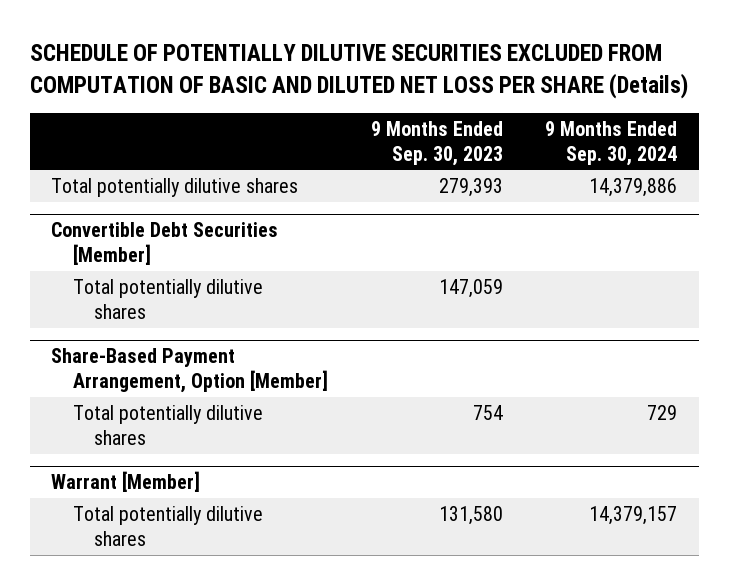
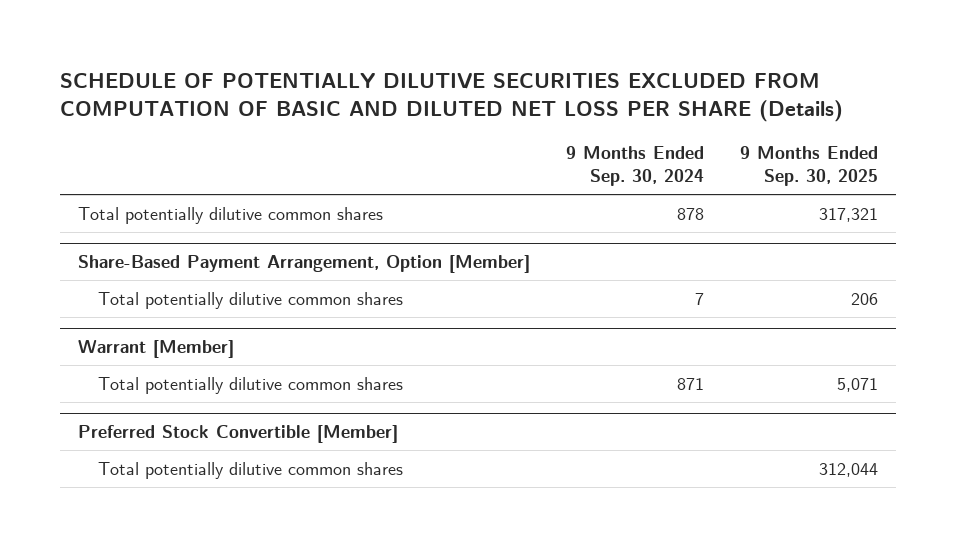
[370,120,503,166] 9 Months Ended Sep. 30, 2023 -> none
none -> [739,146,878,187] 9 Months Ended Sep. 30, 2025
[51,222,279,266] Convertible Debt Securities [Member] -> none
[72,279,263,319] Total potentially dilutive shares -> none
[51,178,299,198] Total potentially dilutive shares -> [77,206,383,224] Total potentially dilutive common shares
[589,178,678,198] 14,379,886 -> [676,207,704,220] 878
[72,405,263,445] Total potentially dilutive shares -> [97,291,403,309] Total potentially dilutive common shares
[647,405,678,421] 729 -> [694,292,704,305] 7
[72,506,263,546] Total potentially dilutive shares -> [97,376,403,394] Total potentially dilutive common shares
[589,506,678,526] 14,379,157 -> [676,377,704,390] 871
none -> [77,425,398,444] Preferred Stock Convertible [Member]
none -> [97,461,403,479] Total potentially dilutive common shares

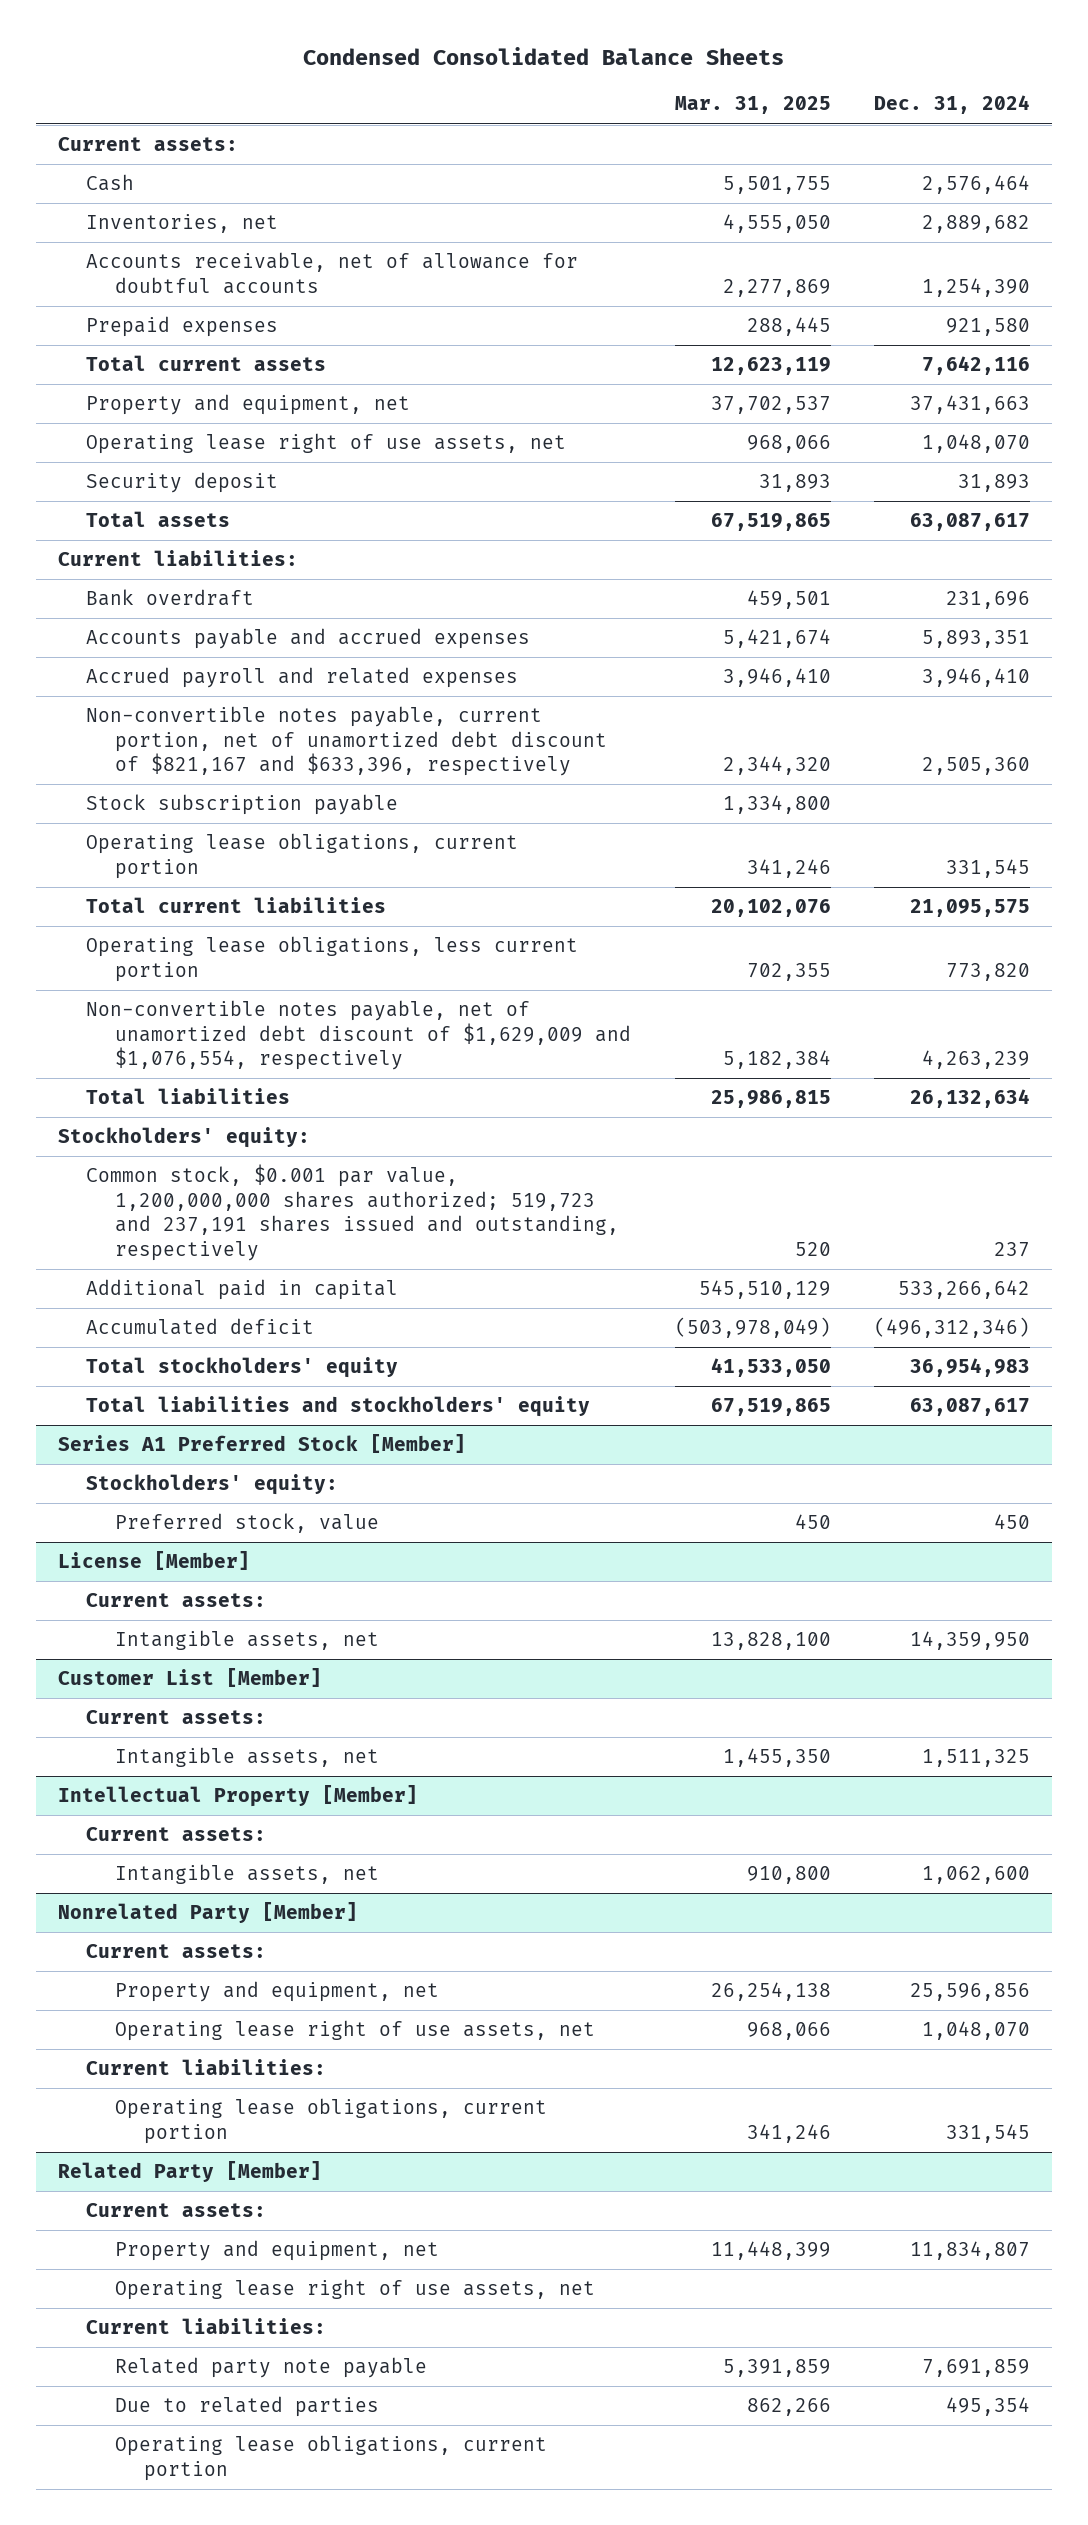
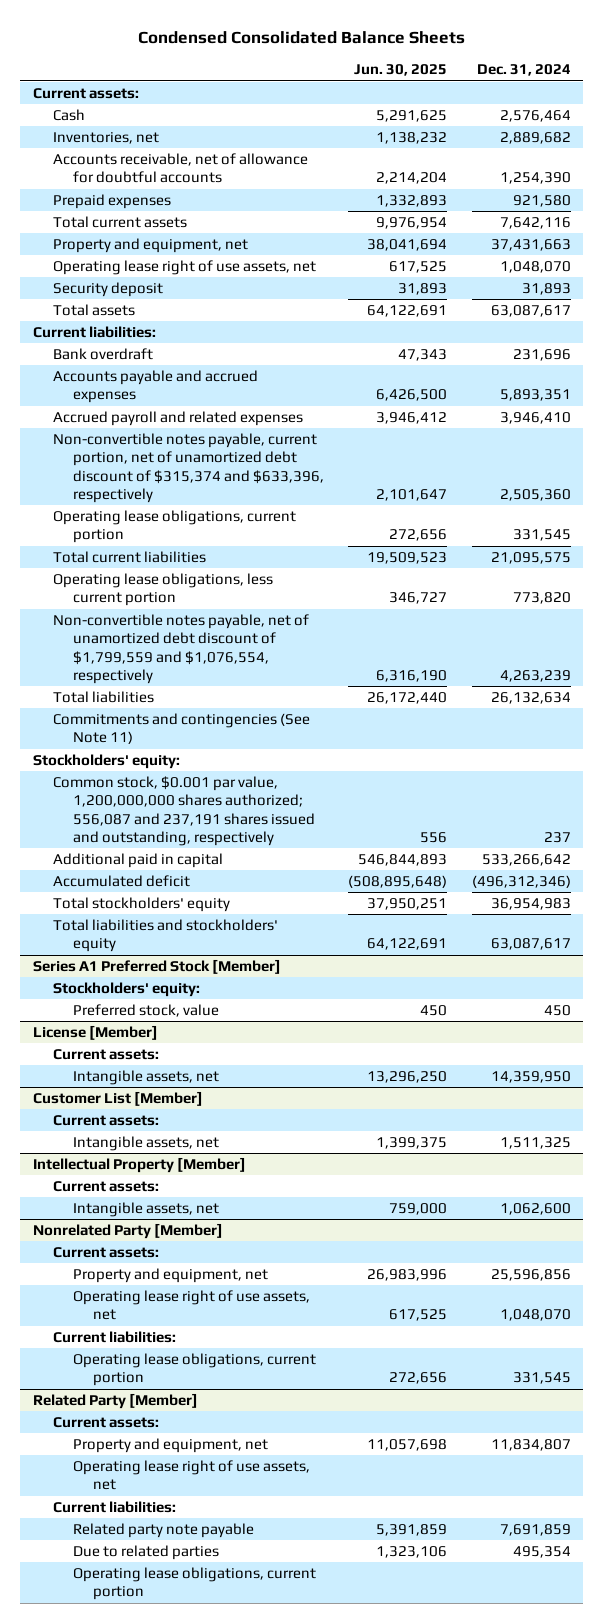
[674,96,831,115] Mar. 31, 2025 -> none
none -> [354,64,448,77] Jun. 30, 2025
[86,794,399,816] Stock subscription payable -> none
[86,706,607,777] Non-convertible notes payable, current portion, net of unamortized debt discount of $821,167 and $633,396, respectively -> [52,433,324,503] Non-convertible notes payable, current portion, net of unamortized debt discount of $315,374 and $633,396, respectively
[86,1000,631,1071] Non-convertible notes payable, net of unamortized debt discount of $1,629,009 and $1,076,554, respectively -> [52,614,309,684] Non-convertible notes payable, net of unamortized debt discount of $1,799,559 and $1,076,554, respectively
none -> [52,713,310,745] Commitments and contingencies (See Note 11)
[86,1164,619,1261] Common stock, $0.001 par value, 1,200,000,000 shares authorized; 519,723 and 237,191 shares issued and outstanding, respectively -> [52,776,315,846] Common stock, $0.001 par value, 1,200,000,000 shares authorized; 556,087 and 237,191 shares issued and outstanding, respectively

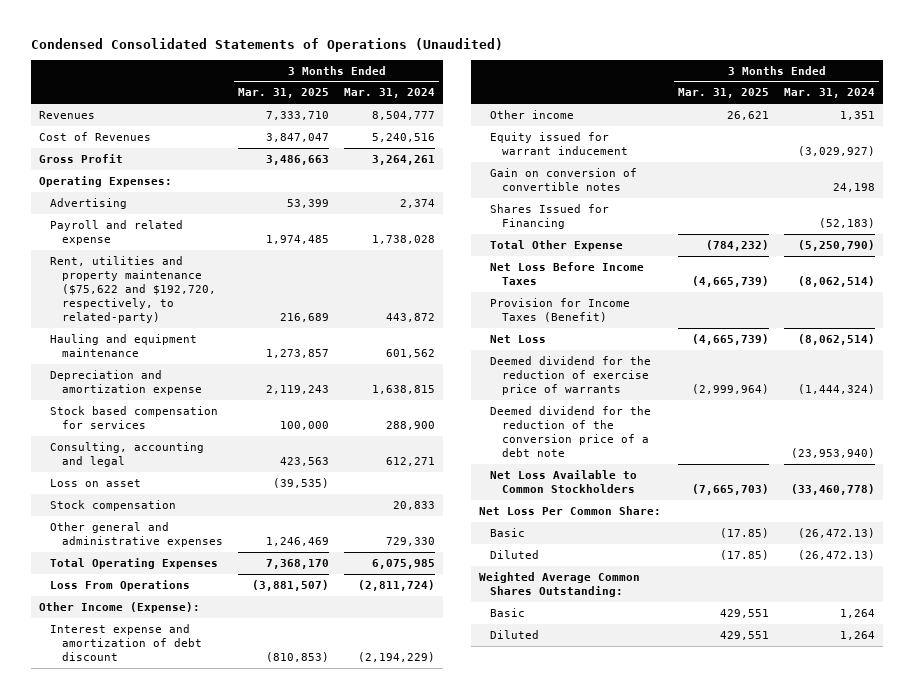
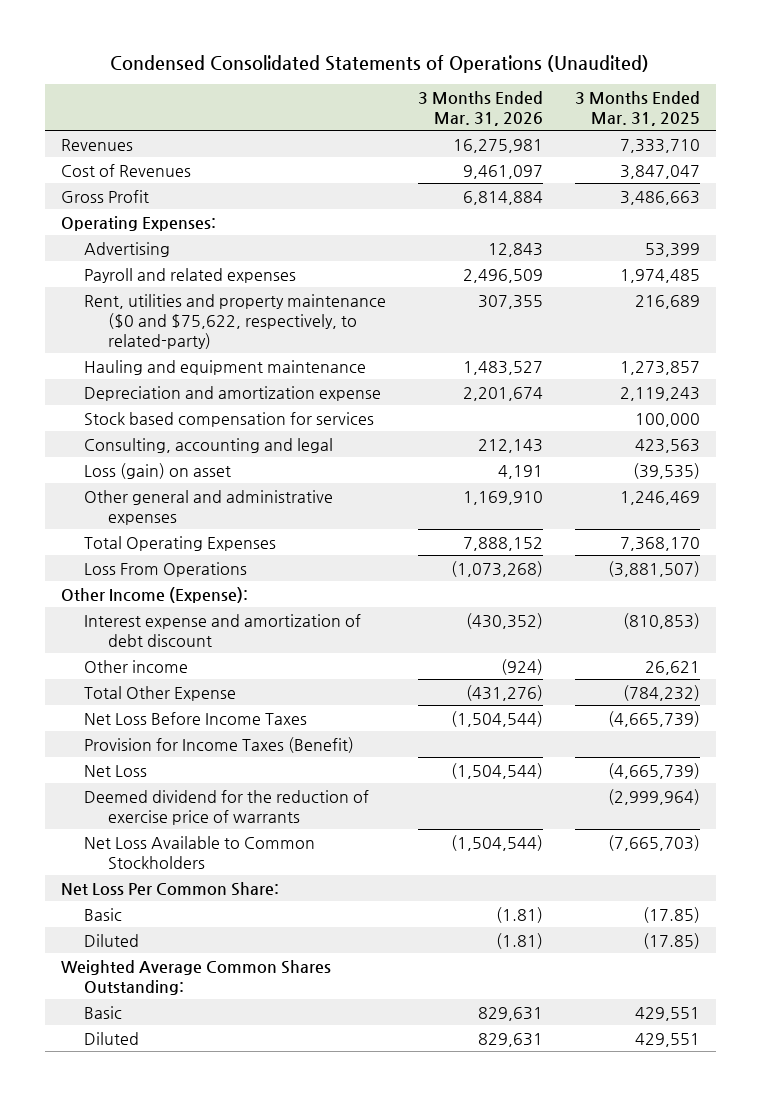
[344,88,436,99] Mar. 31, 2024 -> none
none -> [418,90,544,126] 3 Months Ended Mar. 31, 2026
[50,219,184,246] Payroll and related expense -> [84,267,297,283] Payroll and related expenses
[50,255,216,324] Rent, utilities and property maintenance ($75,622 and $192,720, respectively, to related-party) -> [84,293,387,349] Rent, utilities and property maintenance ($0 and $75,622, respectively, to related-party)
[50,499,177,511] Stock compensation -> none
[50,478,142,487] Loss on asset -> [84,462,232,479] Loss (gain) on asset
[490,131,628,156] Equity issued for warrant inducement -> none
[490,167,638,192] Gain on conversion of convertible notes -> none
[490,203,610,230] Shares Issued for Financing -> none
[490,405,652,458] Deemed dividend for the reduction of the conversion price of a debt note -> none

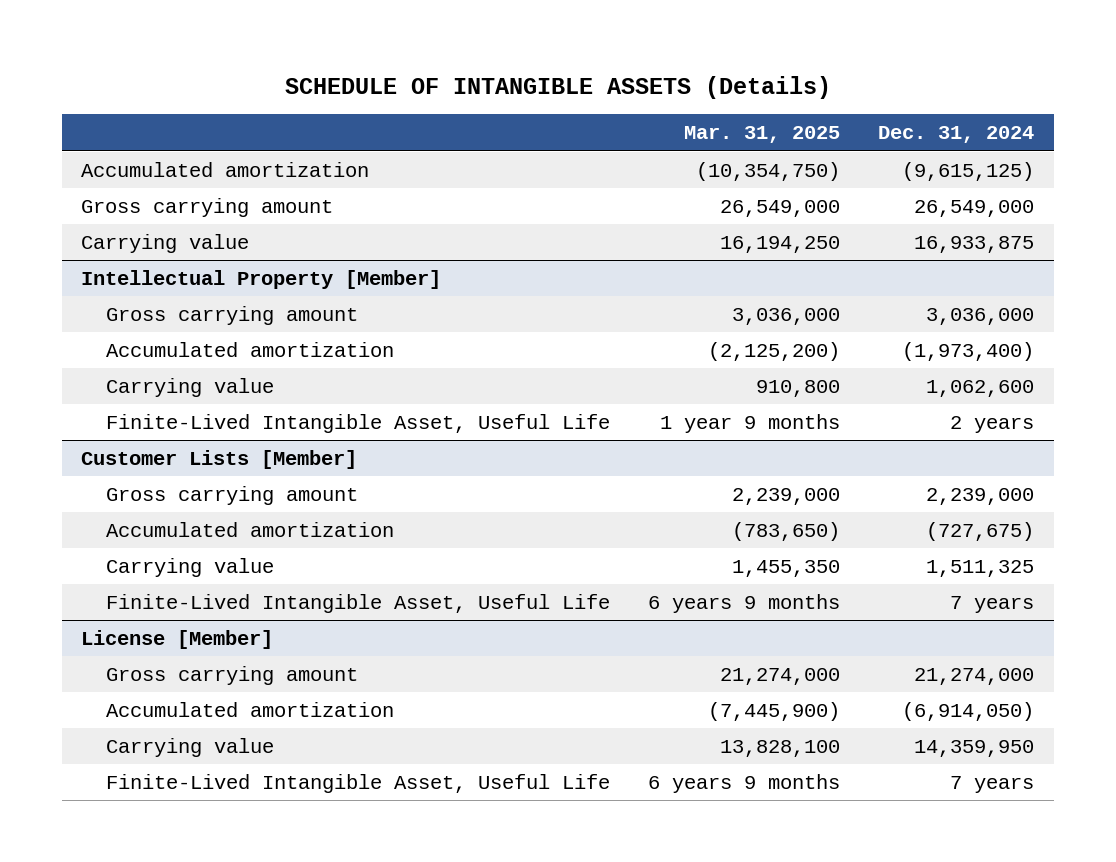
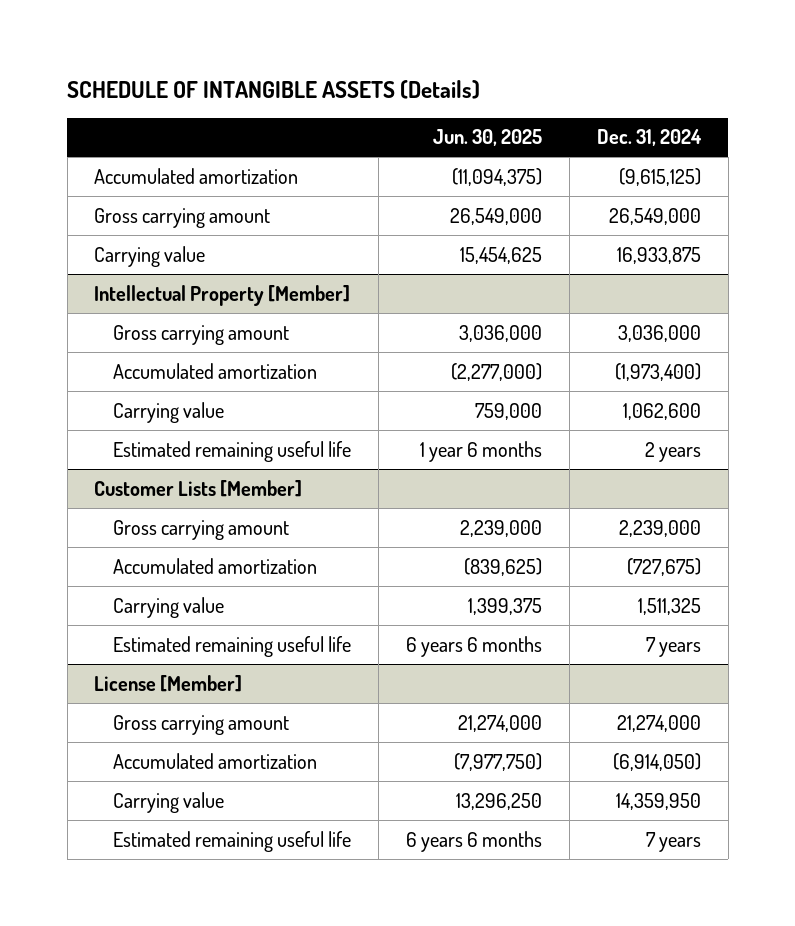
[684,126,841,144] Mar. 31, 2025 -> none
none -> [433,129,543,147] Jun. 30, 2025
[105,413,610,433] Finite-Lived Intangible Asset, Useful Life -> [113,440,352,462] Estimated remaining useful life
[105,593,610,613] Finite-Lived Intangible Asset, Useful Life -> [113,635,352,657] Estimated remaining useful life
[105,773,610,793] Finite-Lived Intangible Asset, Useful Life -> [113,830,352,852] Estimated remaining useful life

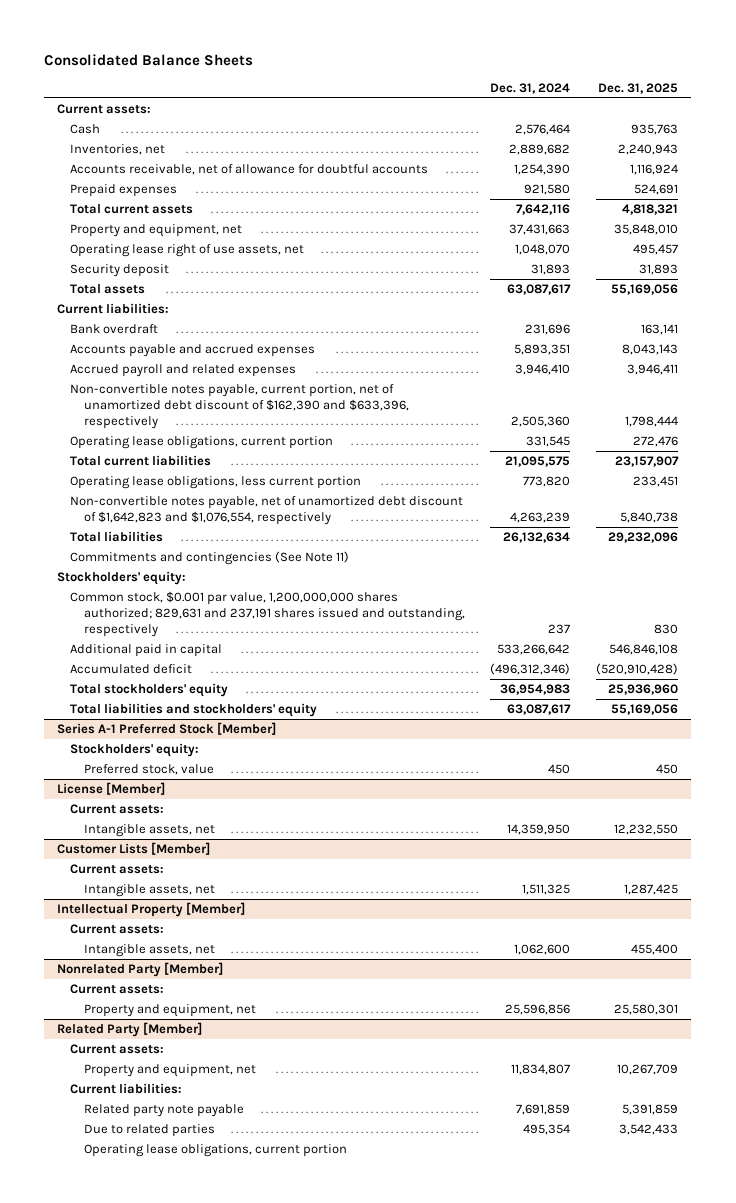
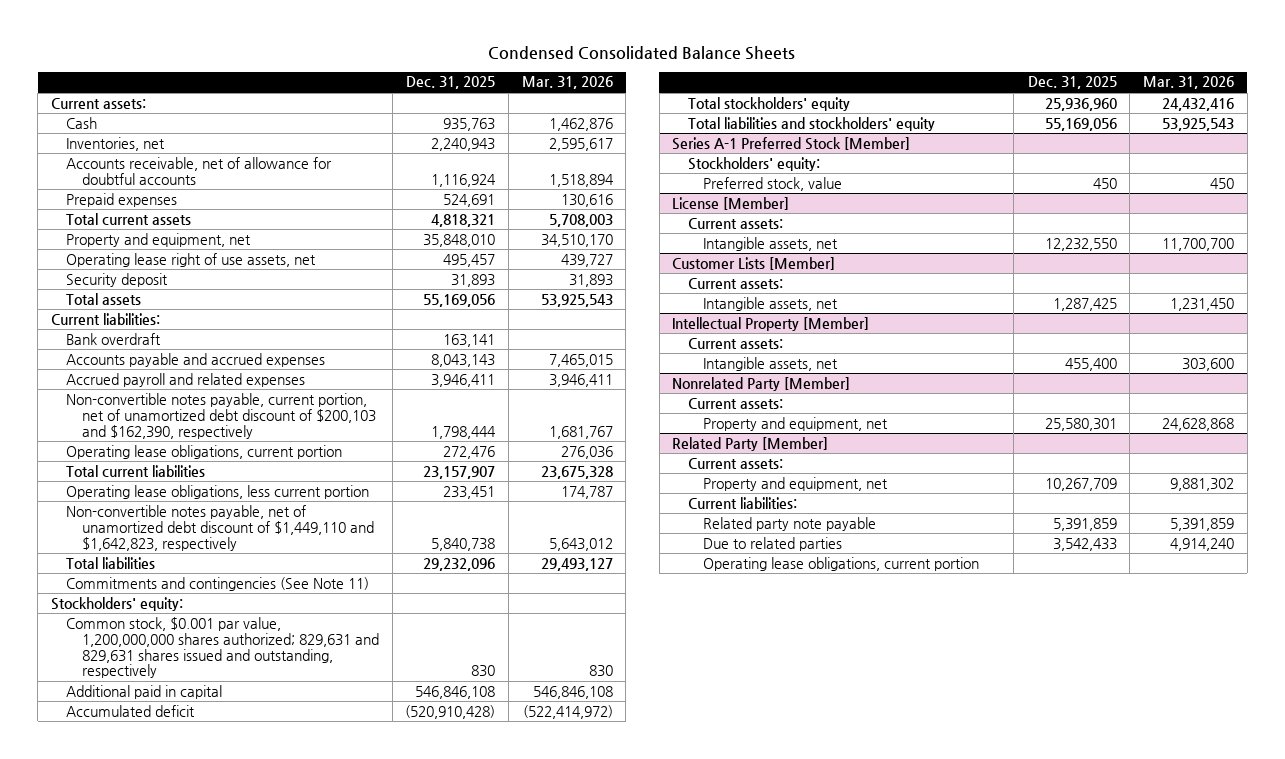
[44,53,254,66] Consolidated Balance Sheets -> [488,46,796,61] Condensed Consolidated Balance Sheets
[490,82,571,94] Dec. 31, 2024 -> none
none -> [521,76,613,90] Mar. 31, 2026
[70,384,409,430] Non-convertible notes payable, current portion, net of unamortized debt discount of $162,390 and $633,396, respectively -> [66,392,376,439] Non-convertible notes payable, current portion, net of unamortized debt discount of $200,103 and $162,390, respectively
[70,496,464,526] Non-convertible notes payable, net of unamortized debt discount of $1,642,823 and $1,076,554, respectively -> [66,504,374,551] Non-convertible notes payable, net of unamortized debt discount of $1,449,110 and $1,642,823, respectively
[70,591,465,638] Common stock, $0.001 par value, 1,200,000,000 shares authorized; 829,631 and 237,191 shares issued and outstanding, respectively -> [66,616,379,679] Common stock, $0.001 par value, 1,200,000,000 shares authorized; 829,631 and 829,631 shares issued and outstanding, respectively

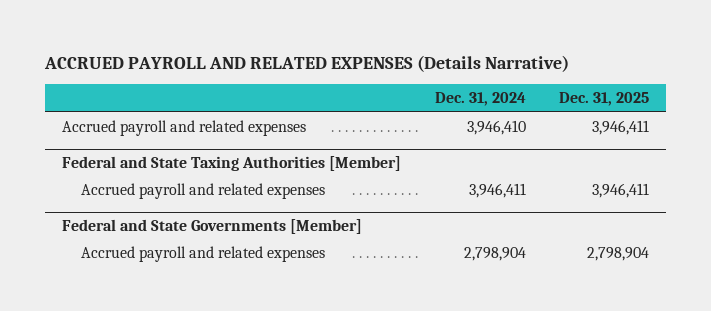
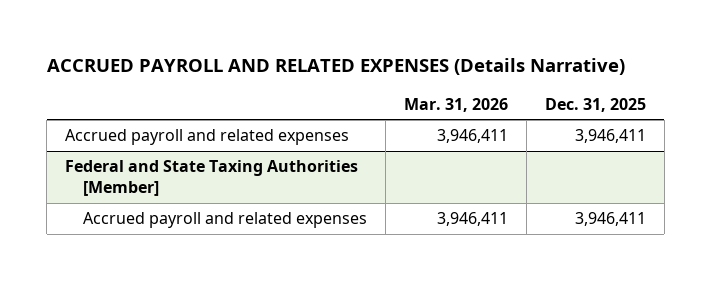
[434,92,526,107] Dec. 31, 2024 -> none
none -> [403,97,508,112] Mar. 31, 2026
[61,219,362,235] Federal and State Governments [Member] -> none
[81,245,326,262] Accrued payroll and related expenses -> none

